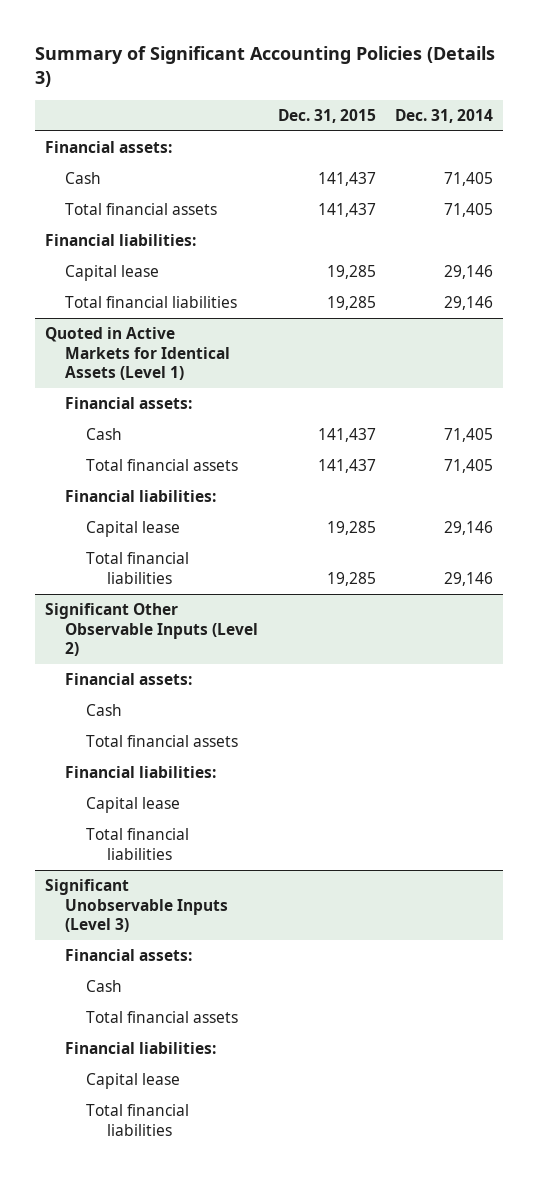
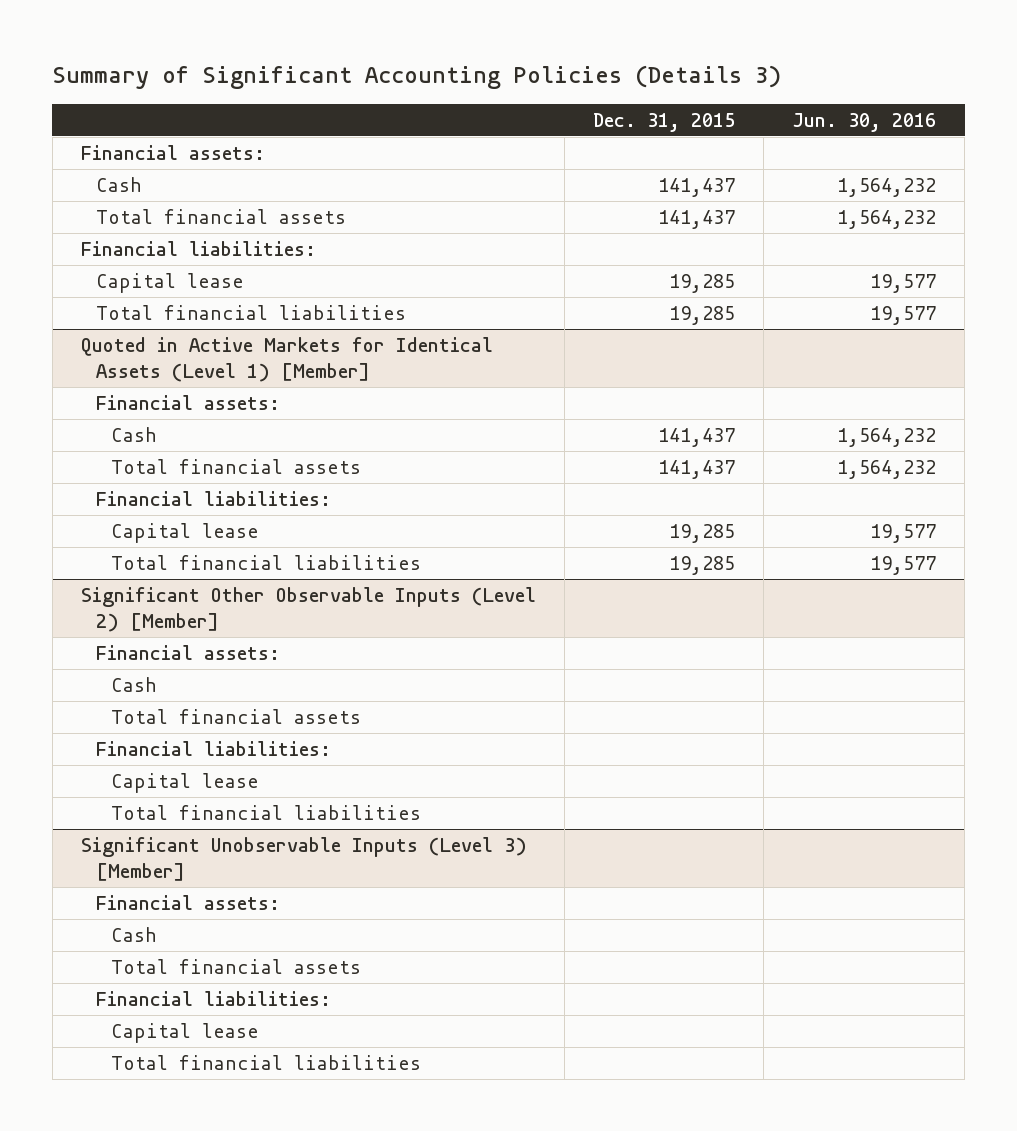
[394,108,493,123] Dec. 31, 2014 -> none
none -> [792,112,937,132] Jun. 30, 2016
[44,327,231,381] Quoted in Active Markets for Identical Assets (Level 1) -> [80,337,493,382] Quoted in Active Markets for Identical Assets (Level 1) [Member]
[44,603,259,657] Significant Other Observable Inputs (Level 2) -> [80,587,536,632] Significant Other Observable Inputs (Level 2) [Member]
[44,879,229,933] Significant Unobservable Inputs (Level 3) -> [80,837,527,881] Significant Unobservable Inputs (Level 3) [Member]

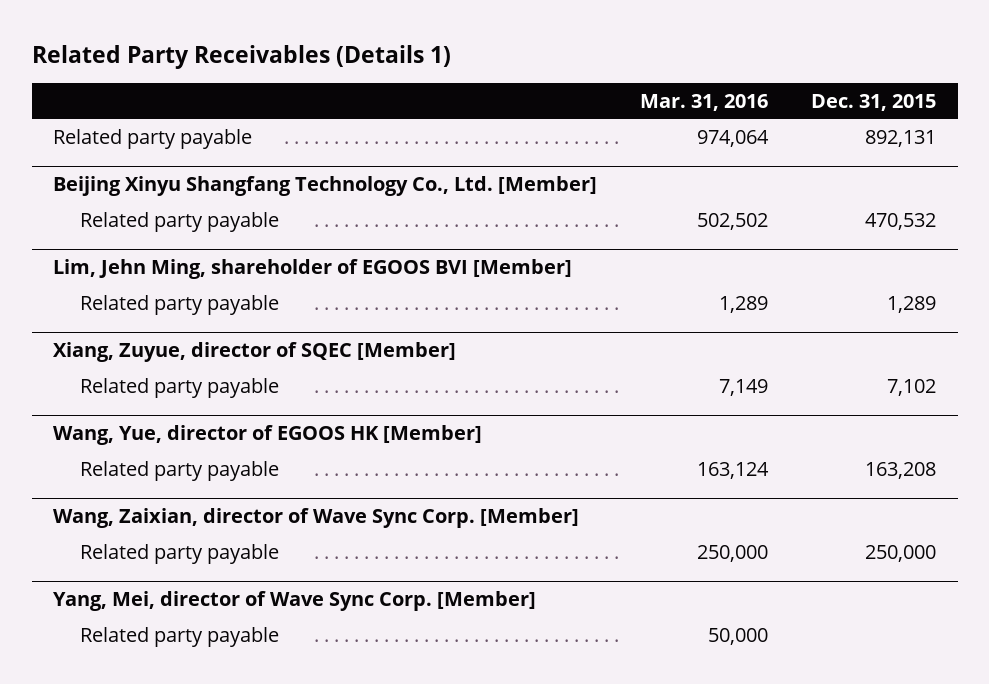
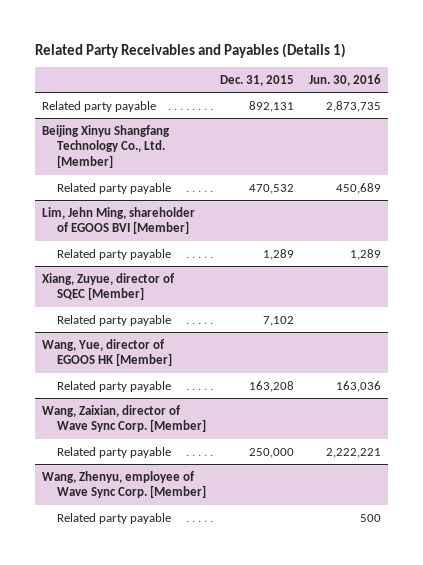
[31,44,451,69] Related Party Receivables (Details 1) -> [35,42,347,58] Related Party Receivables and Payables (Details 1)
[640,93,769,111] Mar. 31, 2016 -> none
none -> [308,73,381,86] Jun. 30, 2016
[53,591,537,612] Yang, Mei, director of Wave Sync Corp. [Member] -> [42,470,207,499] Wang, Zhenyu, employee of Wave Sync Corp. [Member]

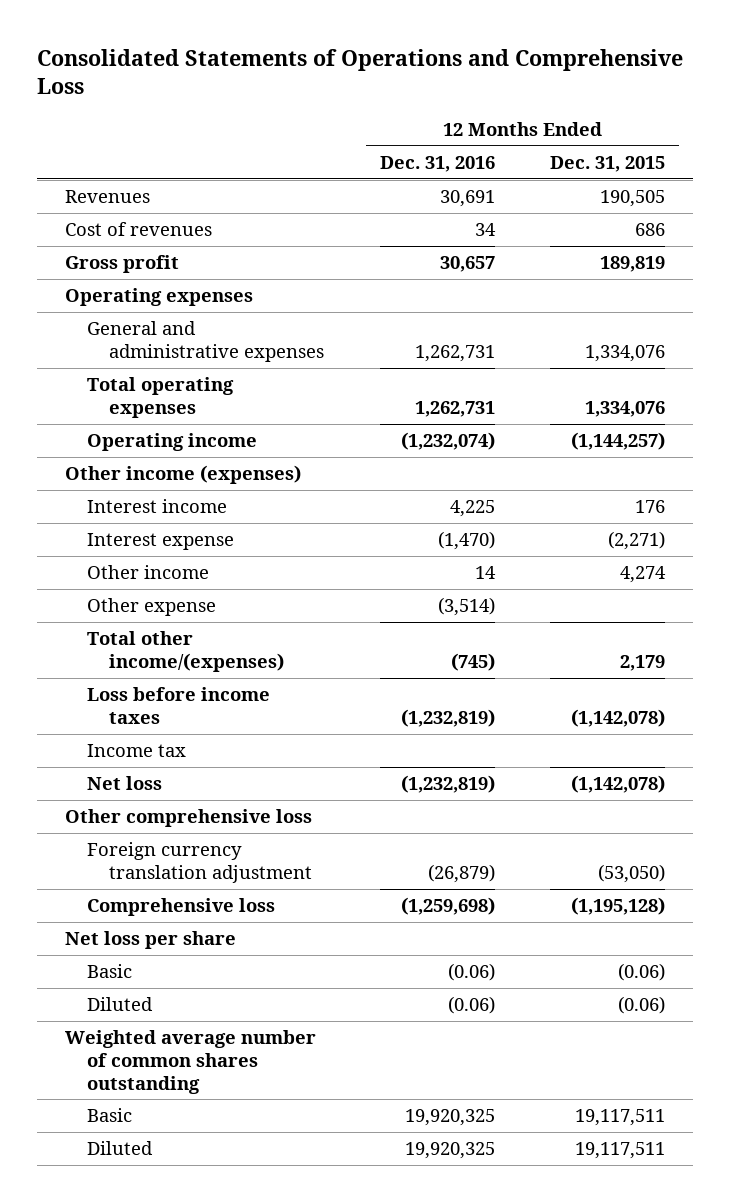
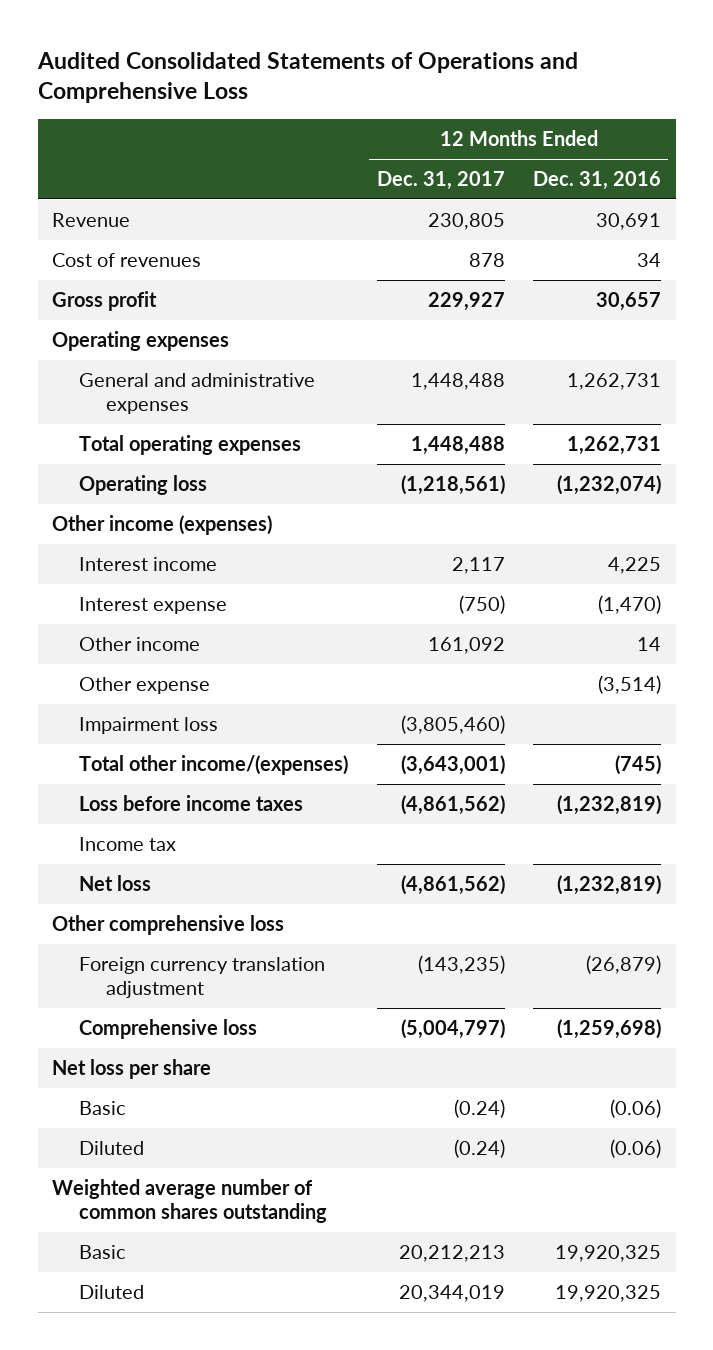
[36,48,683,95] Consolidated Statements of Operations and Comprehensive Loss -> [36,51,578,104] Audited Consolidated Statements of Operations and Comprehensive Loss
[550,155,666,172] Dec. 31, 2015 -> none
none -> [376,171,505,191] Dec. 31, 2017
[64,190,150,204] Revenues -> [51,213,130,228] Revenue
[86,433,257,452] Operating income -> [78,475,207,496] Operating loss
none -> [78,717,218,735] Impairment loss

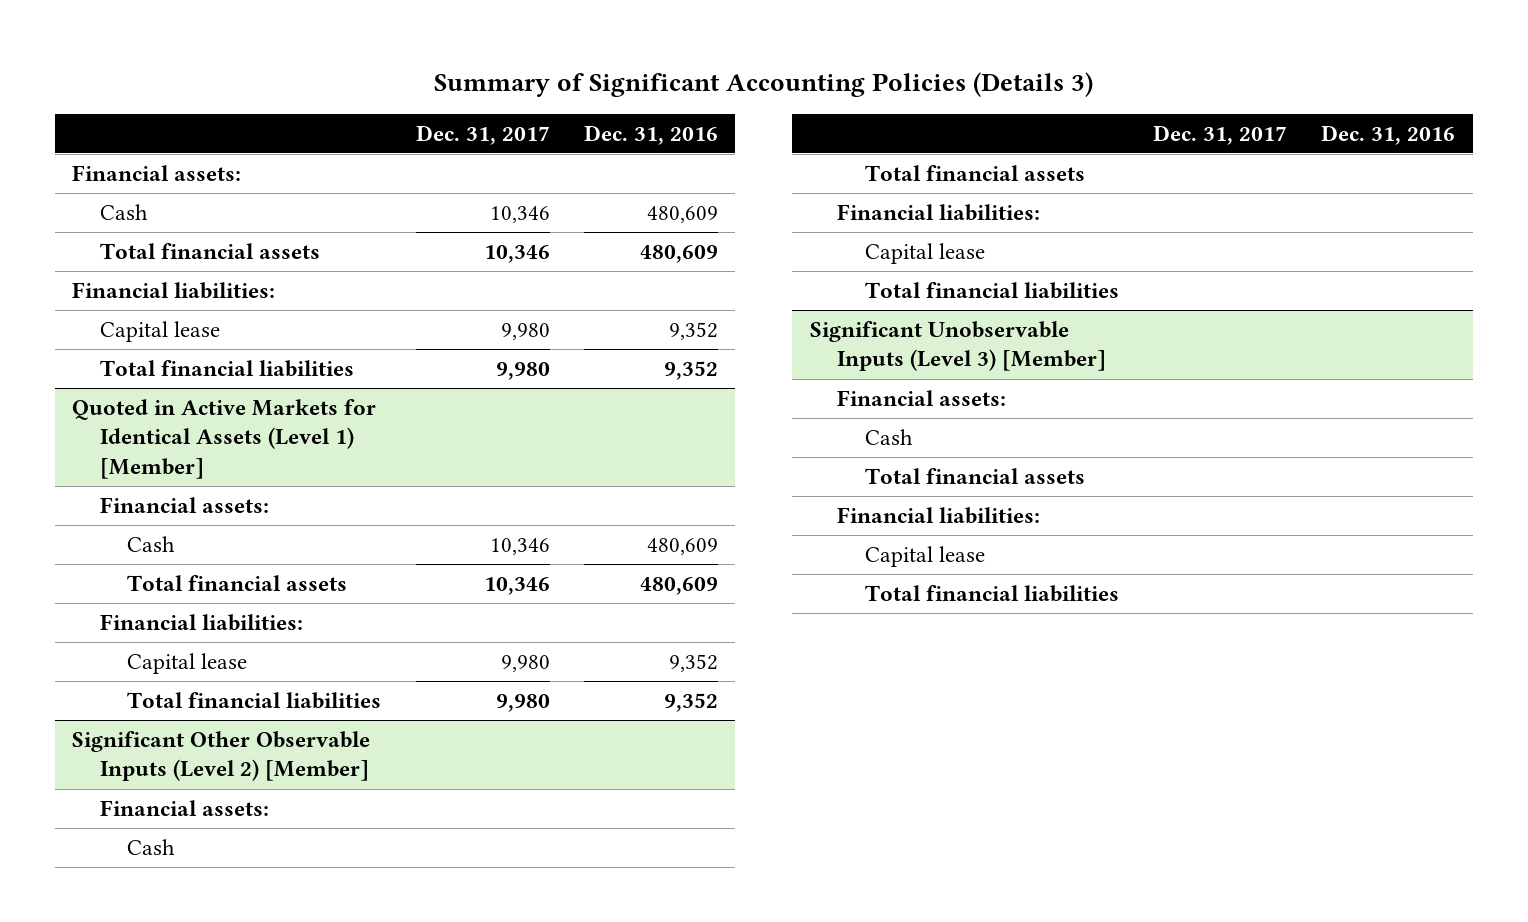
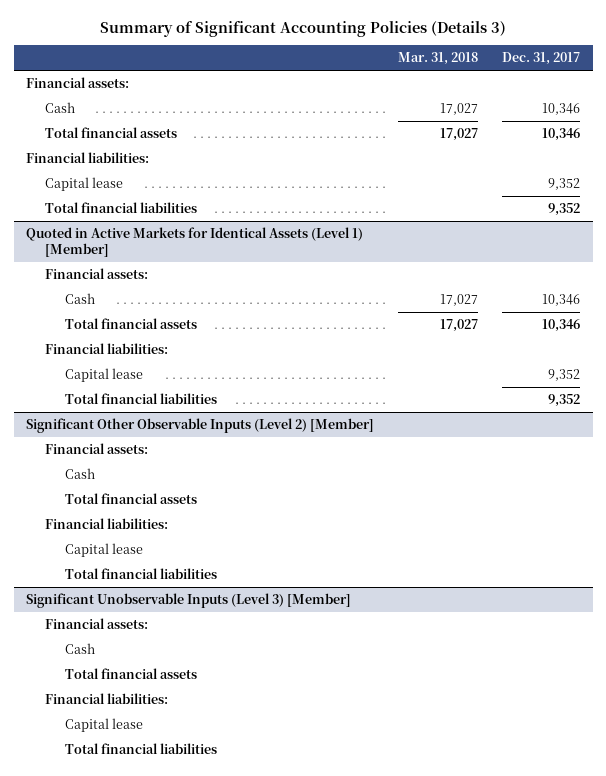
[584,124,719,145] Dec. 31, 2016 -> none
none -> [398,52,479,66] Mar. 31, 2018
[500,323,550,341] 9,980 -> [548,177,581,190] 9,352
[495,362,550,381] 9,980 -> [548,202,581,216] 9,352
[500,655,550,673] 9,980 -> [548,368,581,381] 9,352
[495,694,550,713] 9,980 -> [548,393,581,407] 9,352

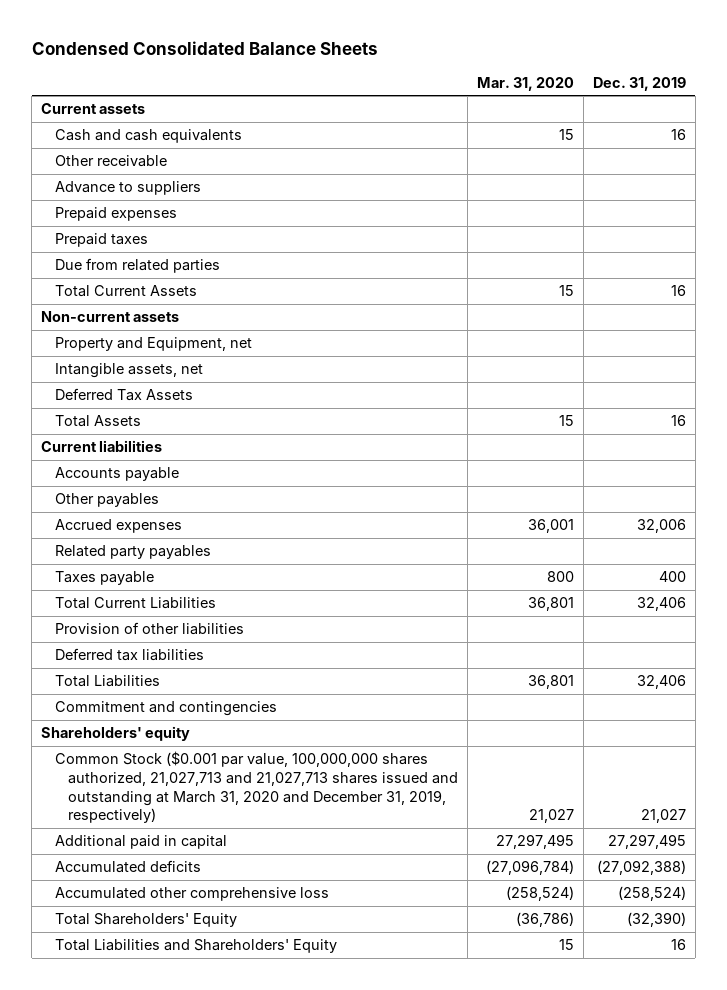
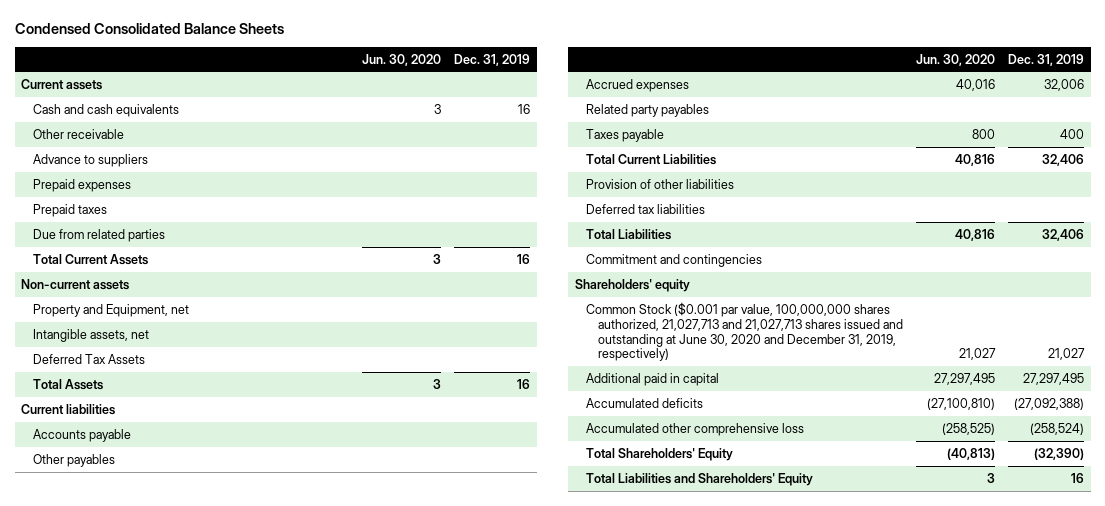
[476,76,574,91] Mar. 31, 2020 -> none
none -> [362,53,442,66] Jun. 30, 2020
[54,751,459,824] Common Stock ($0.001 par value, 100,000,000 shares authorized, 21,027,713 and 21,027,713 shares issued and outstanding at March 31, 2020 and December 31, 2019, respectively) -> [586,301,903,362] Common Stock ($0.001 par value, 100,000,000 shares authorized, 21,027,713 and 21,027,713 shares issued and outstanding at June 30, 2020 and December 31, 2019, respectively)

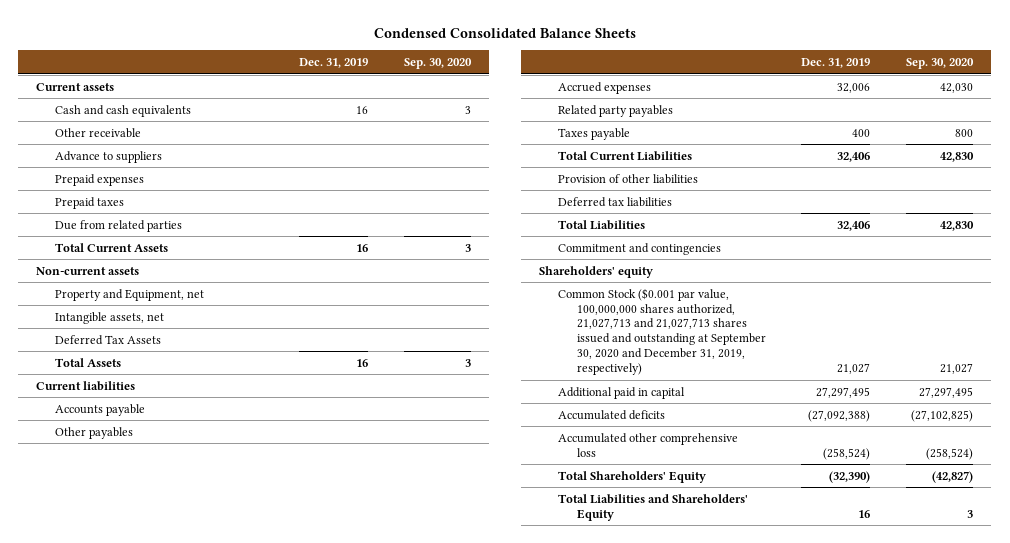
[362,53,442,66] Jun. 30, 2020 -> none
none -> [404,58,473,70] Sep. 30, 2020
[586,301,903,362] Common Stock ($0.001 par value, 100,000,000 shares authorized, 21,027,713 and 21,027,713 shares issued and outstanding at June 30, 2020 and December 31, 2019, respectively) -> [557,287,766,376] Common Stock ($0.001 par value, 100,000,000 shares authorized, 21,027,713 and 21,027,713 shares issued and outstanding at September 30, 2020 and December 31, 2019, respectively)

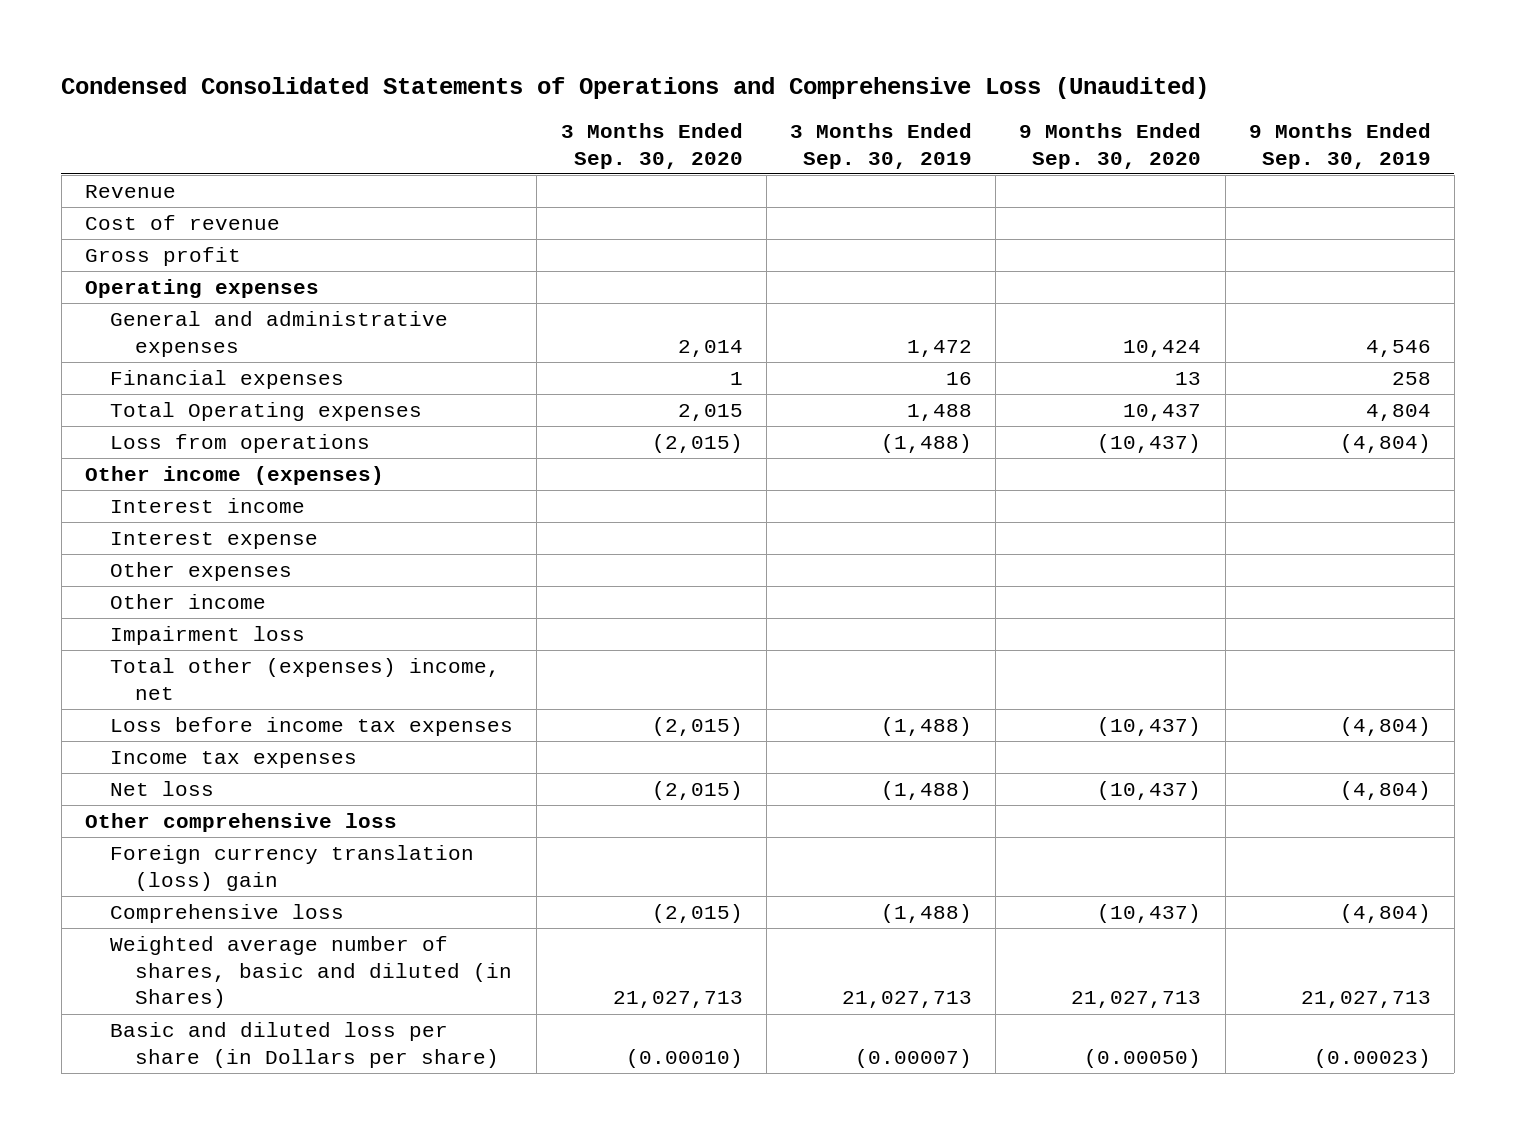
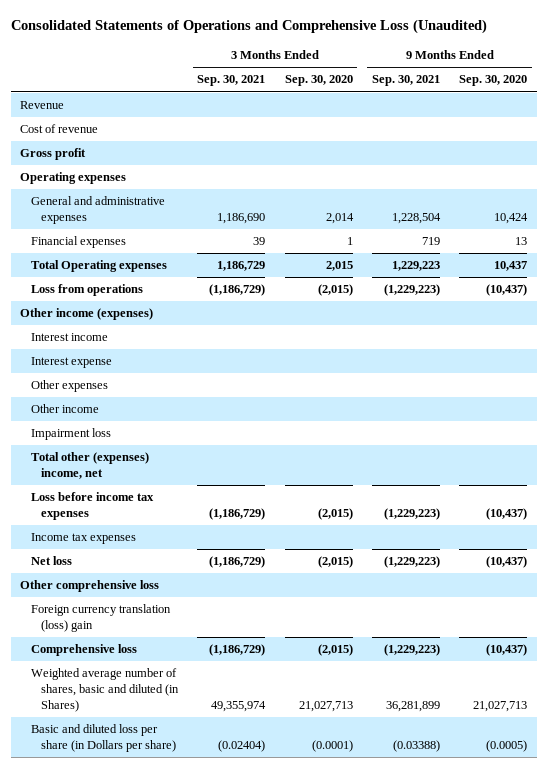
[61,76,1210,99] Condensed Consolidated Statements of Operations and Comprehensive Loss (Unaudited) -> [10,19,487,35] Consolidated Statements of Operations and Comprehensive Loss (Unaudited)
[789,122,972,169] 3 Months Ended Sep. 30, 2019 -> none
[1248,122,1431,169] 9 Months Ended Sep. 30, 2019 -> none
none -> [197,75,266,87] Sep. 30, 2021
none -> [371,75,440,87] Sep. 30, 2021
[625,1048,743,1068] (0.00010) -> [311,740,353,753] (0.0001)
[1084,1048,1202,1068] (0.00050) -> [486,740,528,753] (0.0005)

